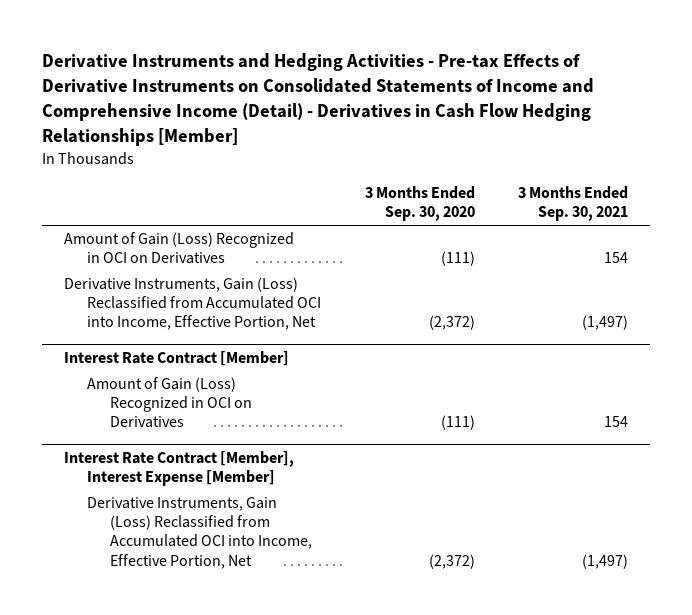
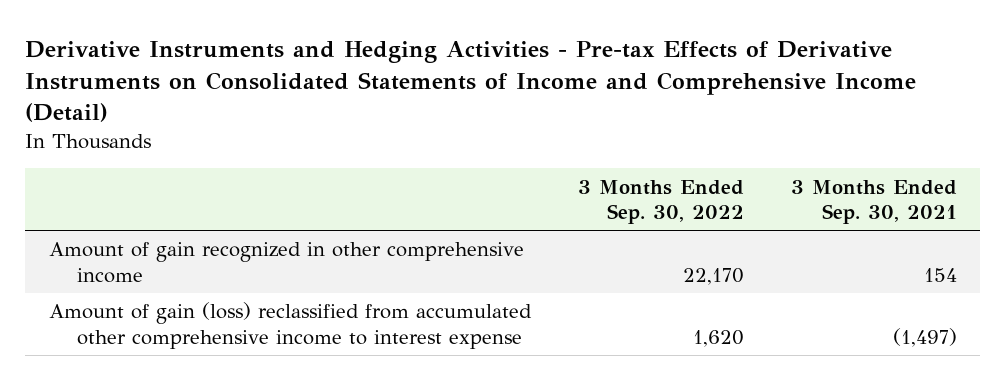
[42,53,595,147] Derivative Instruments and Hedging Activities - Pre-tax Effects of Derivative Instruments on Consolidated Statements of Income and Comprehensive Income (Detail) - Derivatives in Cash Flow Hedging Relationships [Member] -> [25,41,917,123] Derivative Instruments and Hedging Activities - Pre-tax Effects of Derivative Instruments on Consolidated Statements of Income and Comprehensive Income (Detail)
[364,186,475,222] 3 Months Ended Sep. 30, 2020 -> none
none -> [577,179,744,225] 3 Months Ended Sep. 30, 2022
[64,350,290,366] Interest Rate Contract [Member] -> none
[87,377,253,429] Amount of Gain (Loss) Recognized in OCI on Derivatives -> none
[64,450,295,486] Interest Rate Contract [Member], Interest Expense [Member] -> none
[87,497,313,569] Derivative Instruments, Gain (Loss) Reclassified from Accumulated OCI into Income, Effective Portion, Net -> none
[64,232,295,265] Amount of Gain (Loss) Recognized in OCI on Derivatives -> [48,242,524,283] Amount of gain recognized in other comprehensive income
[64,277,322,331] Derivative Instruments, Gain (Loss) Reclassified from Accumulated OCI into Income, Effective Portion, Net -> [48,302,532,349] Amount of gain (loss) reclassified from accumulated other comprehensive income to interest expense

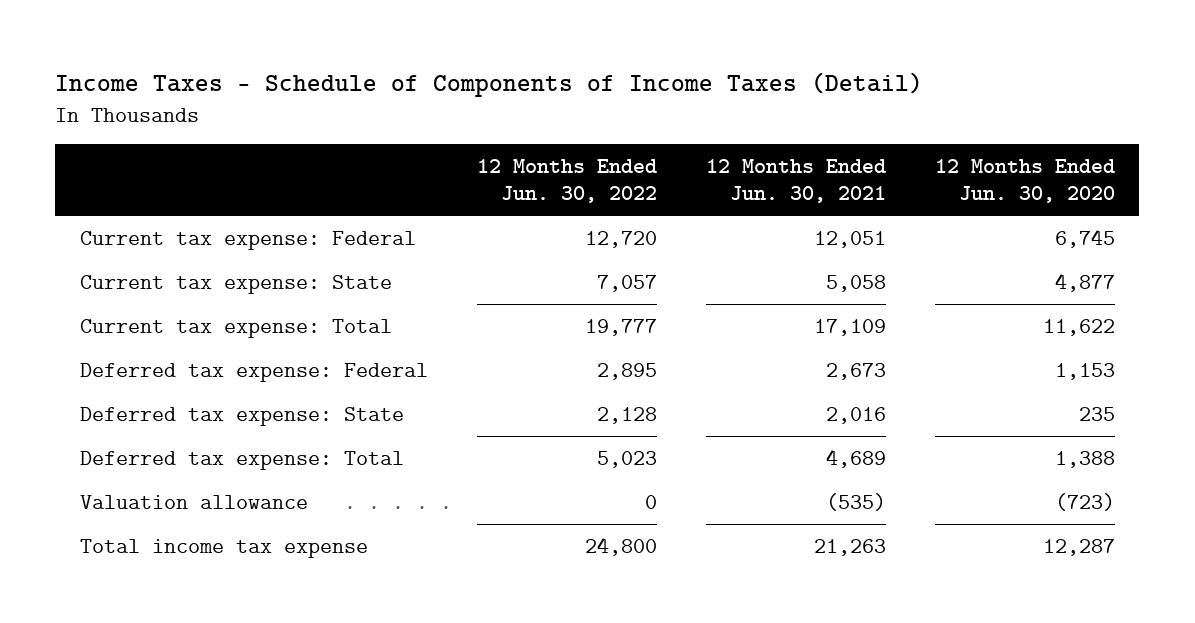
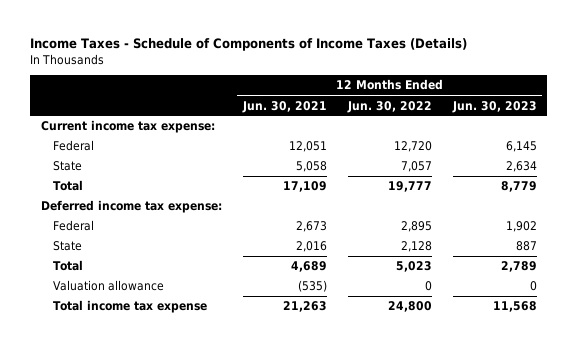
[55,71,924,97] Income Taxes - Schedule of Components of Income Taxes (Detail) -> [30,38,468,52] Income Taxes - Schedule of Components of Income Taxes (Details)
[934,159,1115,204] 12 Months Ended Jun. 30, 2020 -> none
none -> [451,100,537,113] Jun. 30, 2023
none -> [40,120,215,134] Current income tax expense:
[79,230,416,250] Current tax expense: Federal -> [52,140,94,152] Federal
[79,274,392,294] Current tax expense: State -> [52,161,82,172] State
[79,318,392,338] Current tax expense: Total -> [52,180,83,192] Total
none -> [40,200,222,214] Deferred income tax expense:
[79,362,428,382] Deferred tax expense: Federal -> [52,220,94,232] Federal
[79,406,404,426] Deferred tax expense: State -> [52,241,82,252] State
[79,450,404,470] Deferred tax expense: Total -> [52,260,83,272] Total

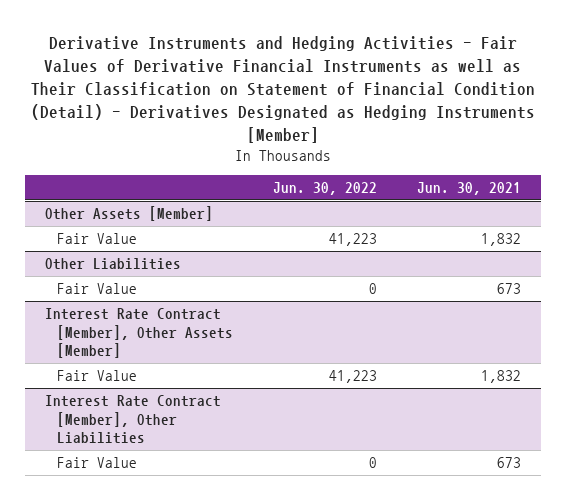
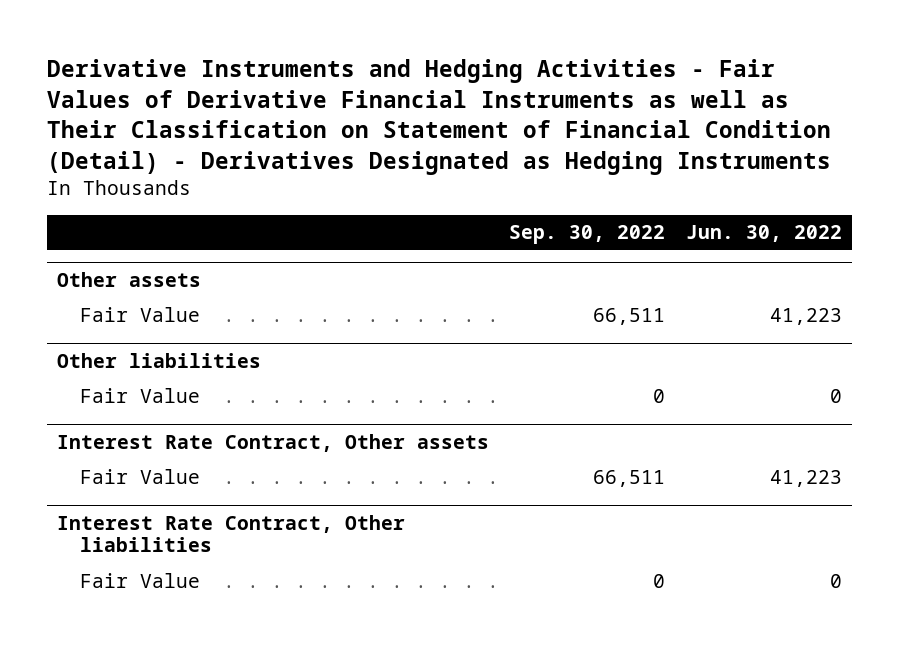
[30,35,535,143] Derivative Instruments and Hedging Activities - Fair Values of Derivative Financial Instruments as well as Their Classification on Statement of Financial Condition (Detail) - Derivatives Designated as Hedging Instruments [Member] -> [46,59,831,175] Derivative Instruments and Hedging Activities - Fair Values of Derivative Financial Instruments as well as Their Classification on Statement of Financial Condition (Detail) - Derivatives Designated as Hedging Instruments
[416,182,521,196] Jun. 30, 2021 -> none
none -> [509,225,666,245] Sep. 30, 2022
[44,206,213,222] Other Assets [Member] -> [56,271,201,287] Other assets
[44,258,181,271] Other Liabilities -> [56,352,261,368] Other liabilities
[44,308,233,359] Interest Rate Contract [Member], Other Assets [Member] -> [56,433,489,452] Interest Rate Contract, Other assets
[44,395,221,445] Interest Rate Contract [Member], Other Liabilities -> [56,514,405,553] Interest Rate Contract, Other liabilities

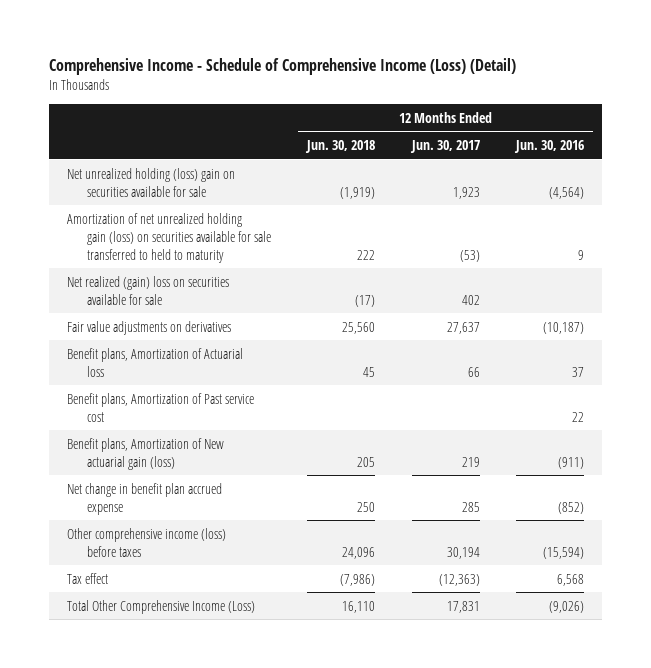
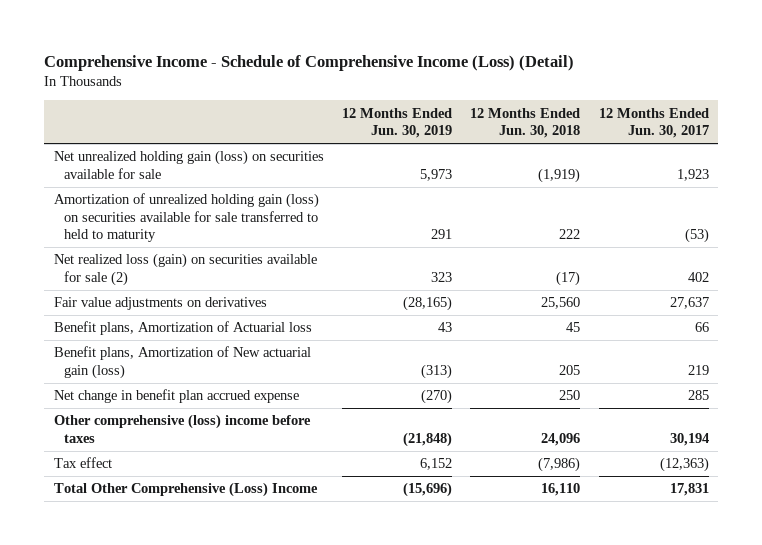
[514,139,585,153] Jun. 30, 2016 -> none
none -> [341,107,452,139] 12 Months Ended Jun. 30, 2019
[67,167,236,197] Net unrealized holding (loss) gain on securities available for sale -> [53,150,324,179] Net unrealized holding gain (loss) on securities available for sale
[67,212,271,263] Amortization of net unrealized holding gain (loss) on securities available for sale transferred to held to maturity -> [53,193,319,243] Amortization of unrealized holding gain (loss) on securities available for sale transferred to held to maturity
[67,275,230,305] Net realized (gain) loss on securities available for sale -> [53,253,317,286] Net realized loss (gain) on securities available for sale (2)
[67,392,255,422] Benefit plans, Amortization of Past service cost -> none
[67,527,227,557] Other comprehensive income (loss) before taxes -> [53,414,311,443] Other comprehensive (loss) income before taxes
[67,599,256,614] Total Other Comprehensive Income (Loss) -> [53,482,318,498] Total Other Comprehensive (Loss) Income

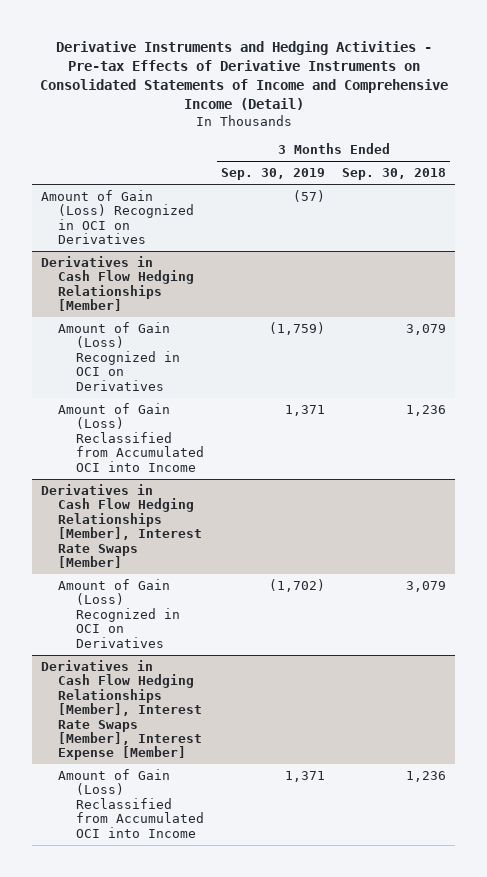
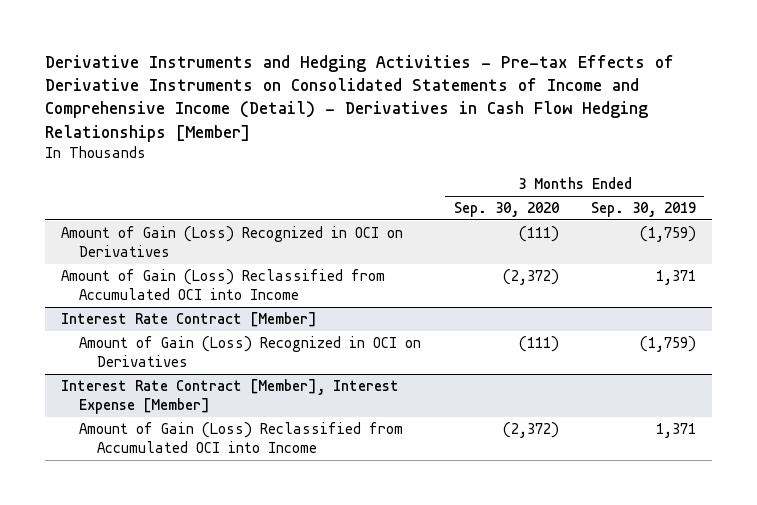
[39,40,448,111] Derivative Instruments and Hedging Activities - Pre-tax Effects of Derivative Instruments on Consolidated Statements of Income and Comprehensive Income (Detail) -> [45,55,675,142] Derivative Instruments and Hedging Activities - Pre-tax Effects of Derivative Instruments on Consolidated Statements of Income and Comprehensive Income (Detail) - Derivatives in Cash Flow Hedging Relationships [Member]
[342,168,447,181] Sep. 30, 2018 -> none
none -> [453,202,559,218] Sep. 30, 2020
[41,190,195,245] Amount of Gain (Loss) Recognized in OCI on Derivatives -> none
[41,256,195,312] Derivatives in Cash Flow Hedging Relationships [Member] -> none
[41,484,203,568] Derivatives in Cash Flow Hedging Relationships [Member], Interest Rate Swaps [Member] -> none
[41,660,203,761] Derivatives in Cash Flow Hedging Relationships [Member], Interest Rate Swaps [Member], Interest Expense [Member] -> none
none -> [61,311,318,327] Interest Rate Contract [Member]
[269,579,326,593] (1,702) -> [640,335,697,352] (1,759)
none -> [61,378,400,414] Interest Rate Contract [Member], Interest Expense [Member]

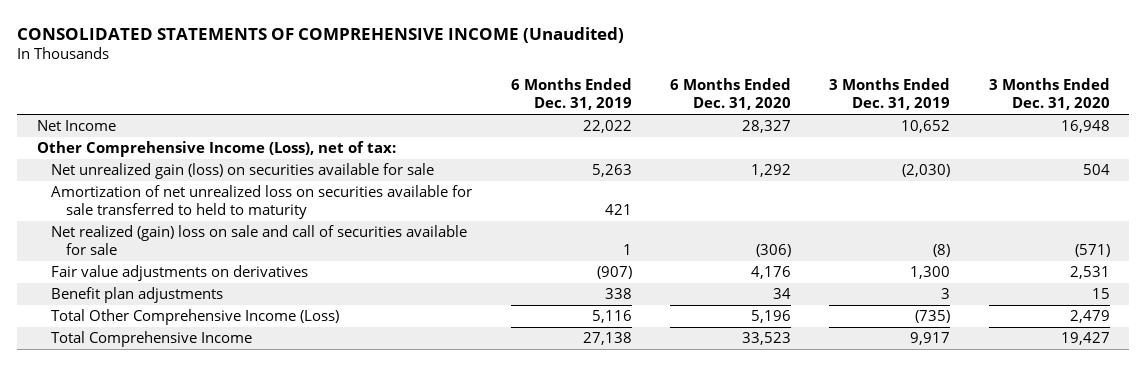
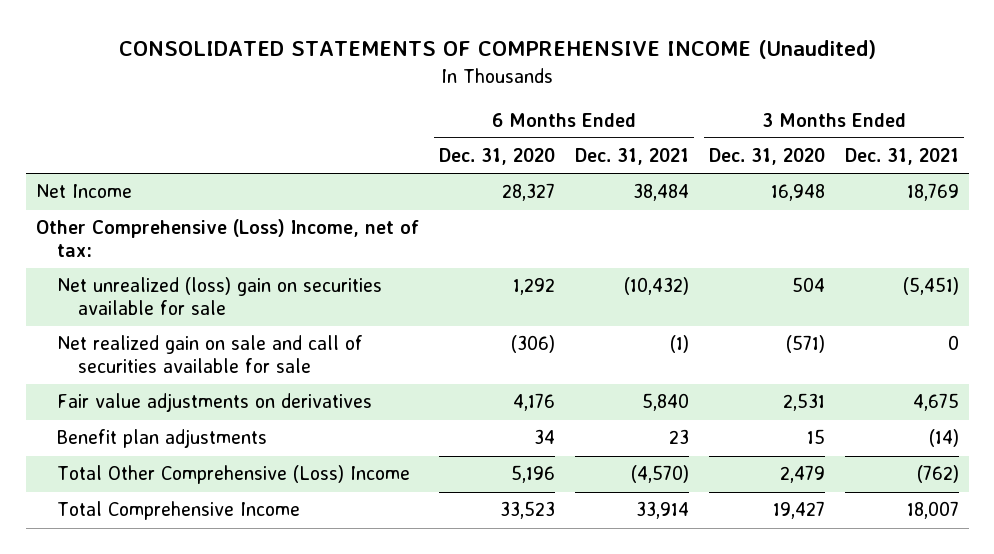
[510,78,632,111] 6 Months Ended Dec. 31, 2019 -> none
[829,78,951,111] 3 Months Ended Dec. 31, 2019 -> none
none -> [574,148,689,166] Dec. 31, 2021
none -> [844,148,959,166] Dec. 31, 2021
[51,185,473,220] Amortization of net unrealized loss on securities available for sale transferred to held to maturity -> none
[36,141,396,158] Other Comprehensive Income (Loss), net of tax: -> [35,219,419,258] Other Comprehensive (Loss) Income, net of tax:
[51,163,435,180] Net unrealized gain (loss) on securities available for sale -> [56,277,382,316] Net unrealized (loss) gain on securities available for sale
[51,225,468,256] Net realized (gain) loss on sale and call of securities available for sale -> [56,335,363,374] Net realized gain on sale and call of securities available for sale
[51,309,340,326] Total Other Comprehensive Income (Loss) -> [56,465,410,485] Total Other Comprehensive (Loss) Income

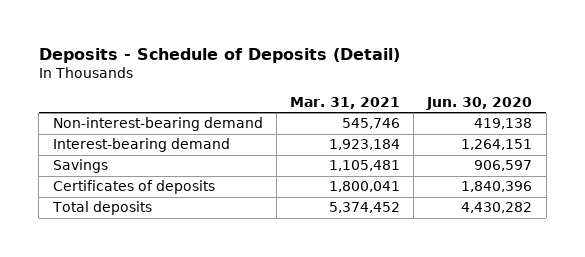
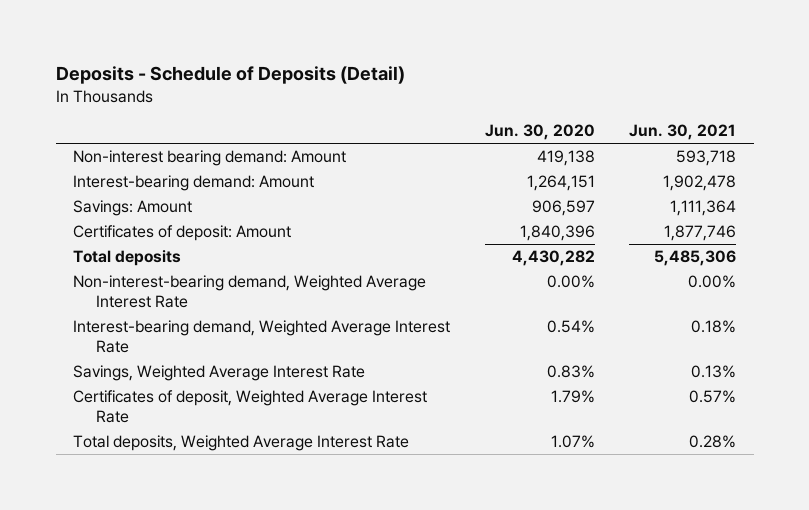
[290,96,401,109] Mar. 31, 2021 -> none
none -> [629,124,737,141] Jun. 30, 2021
[52,117,263,132] Non-interest-bearing demand -> [72,150,346,167] Non-interest bearing demand: Amount
[52,138,230,153] Interest-bearing demand -> [72,175,314,192] Interest-bearing demand: Amount
[52,159,108,174] Savings -> [72,200,192,217] Savings: Amount
[52,180,215,195] Certificates of deposits -> [72,225,291,242] Certificates of deposit: Amount
none -> [72,275,426,308] Non-interest-bearing demand, Weighted Average Interest Rate
none -> [72,320,450,353] Interest-bearing demand, Weighted Average Interest Rate
none -> [72,365,365,382] Savings, Weighted Average Interest Rate
none -> [72,390,427,423] Certificates of deposit, Weighted Average Interest Rate
none -> [72,435,409,452] Total deposits, Weighted Average Interest Rate

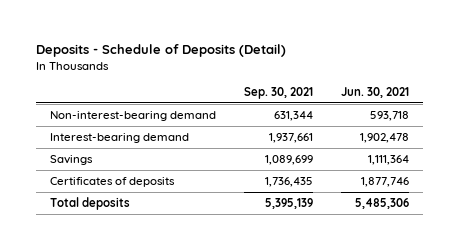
[484,124,595,141] Jun. 30, 2020 -> none
none -> [243,87,313,100] Sep. 30, 2021
[72,150,346,167] Non-interest bearing demand: Amount -> [50,110,217,121] Non-interest-bearing demand
[72,175,314,192] Interest-bearing demand: Amount -> [50,132,190,143] Interest-bearing demand
[72,200,192,217] Savings: Amount -> [50,154,94,165] Savings
[72,225,291,242] Certificates of deposit: Amount -> [50,176,176,187] Certificates of deposits
[72,275,426,308] Non-interest-bearing demand, Weighted Average Interest Rate -> none
[72,320,450,353] Interest-bearing demand, Weighted Average Interest Rate -> none
[72,365,365,382] Savings, Weighted Average Interest Rate -> none
[72,390,427,423] Certificates of deposit, Weighted Average Interest Rate -> none
[72,435,409,452] Total deposits, Weighted Average Interest Rate -> none

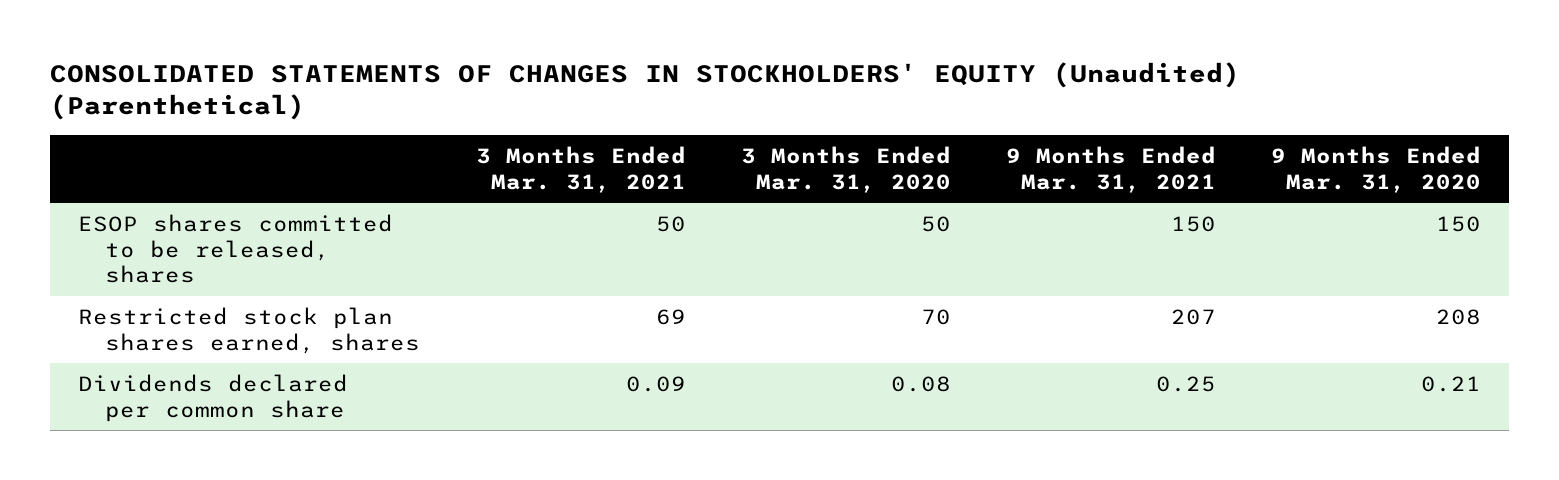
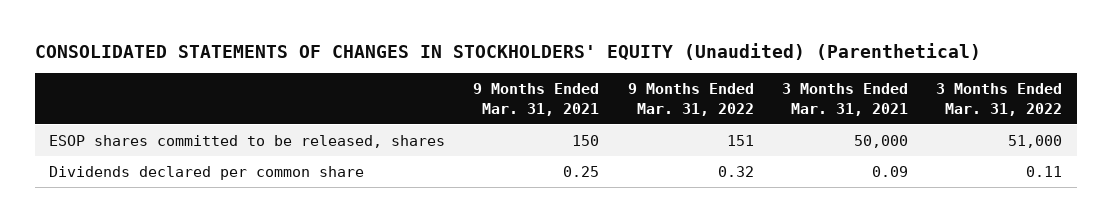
[740,145,951,193] 3 Months Ended Mar. 31, 2020 -> none
[1271,145,1482,193] 9 Months Ended Mar. 31, 2020 -> none
none -> [627,83,754,116] 9 Months Ended Mar. 31, 2022
none -> [936,83,1063,116] 3 Months Ended Mar. 31, 2022
[77,306,421,354] Restricted stock plan shares earned, shares -> none
[655,215,686,232] 50 -> [854,135,909,149] 50,000

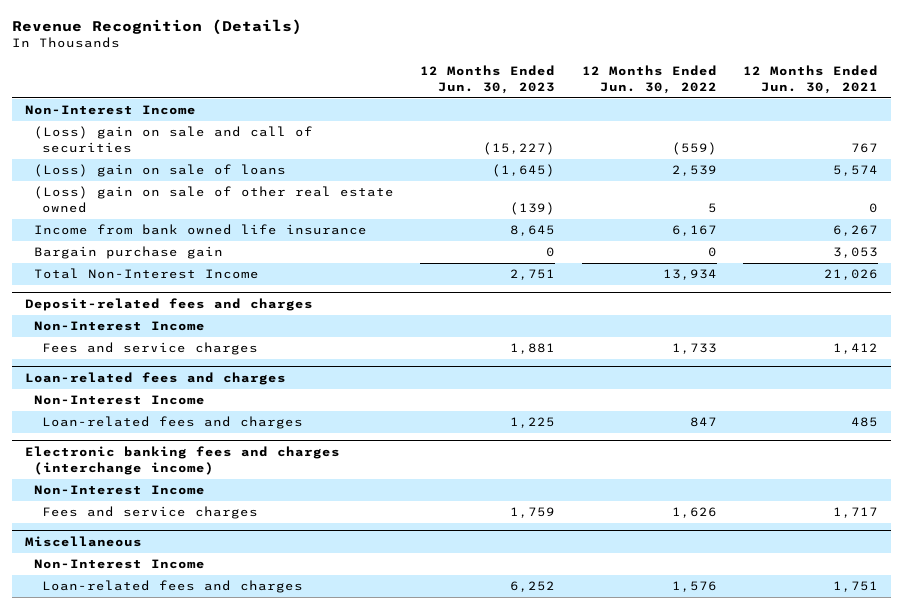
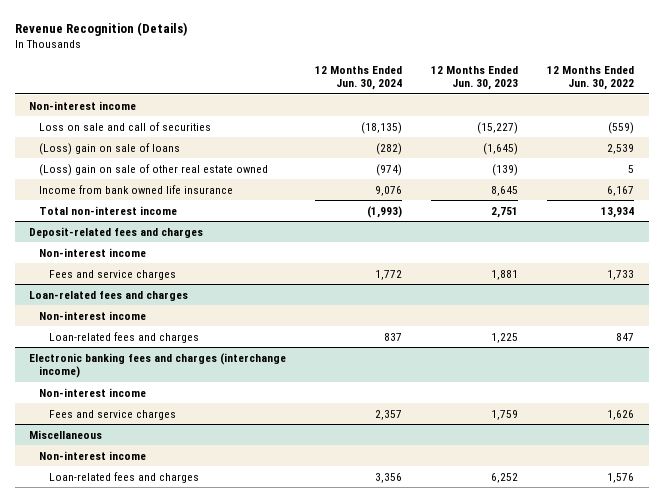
[743,64,879,94] 12 Months Ended Jun. 30, 2021 -> none
none -> [315,65,403,91] 12 Months Ended Jun. 30, 2024
[24,105,196,116] Non-Interest Income -> [29,100,137,110] Non-interest income
[33,126,313,154] (Loss) gain on sale and call of securities -> [39,121,212,131] Loss on sale and call of securities
[33,246,223,260] Bargain purchase gain -> none
[33,268,259,280] Total Non-Interest Income -> [39,205,178,215] Total non-interest income
[33,321,205,332] Non-Interest Income -> [39,247,147,257] Non-interest income
[33,395,205,406] Non-Interest Income -> [39,310,147,320] Non-interest income
[33,485,205,496] Non-Interest Income -> [39,387,147,397] Non-interest income
[33,559,205,570] Non-Interest Income -> [39,450,147,460] Non-interest income

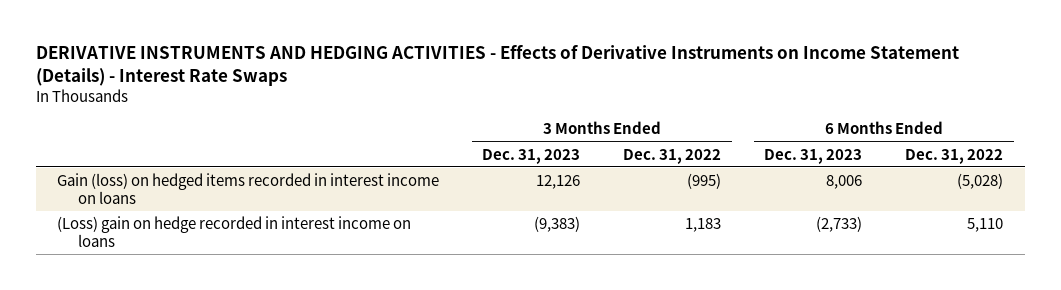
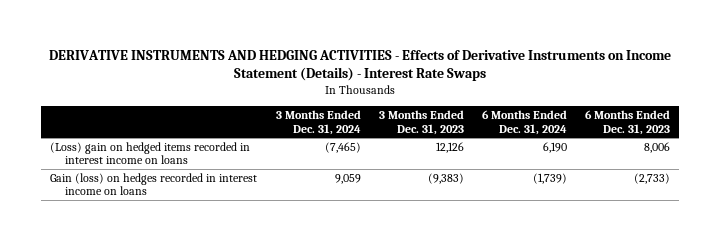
[623,148,722,164] Dec. 31, 2022 -> none
[905,148,1004,164] Dec. 31, 2022 -> none
none -> [275,109,361,135] 3 Months Ended Dec. 31, 2024
none -> [481,109,567,135] 6 Months Ended Dec. 31, 2024
[57,172,440,204] Gain (loss) on hedged items recorded in interest income on loans -> [50,141,251,165] (Loss) gain on hedged items recorded in interest income on loans
[57,215,412,247] (Loss) gain on hedge recorded in interest income on loans -> [50,172,258,196] Gain (loss) on hedges recorded in interest income on loans

